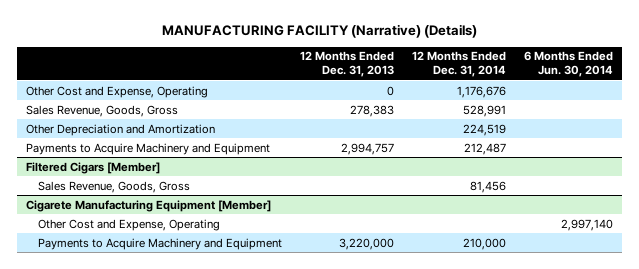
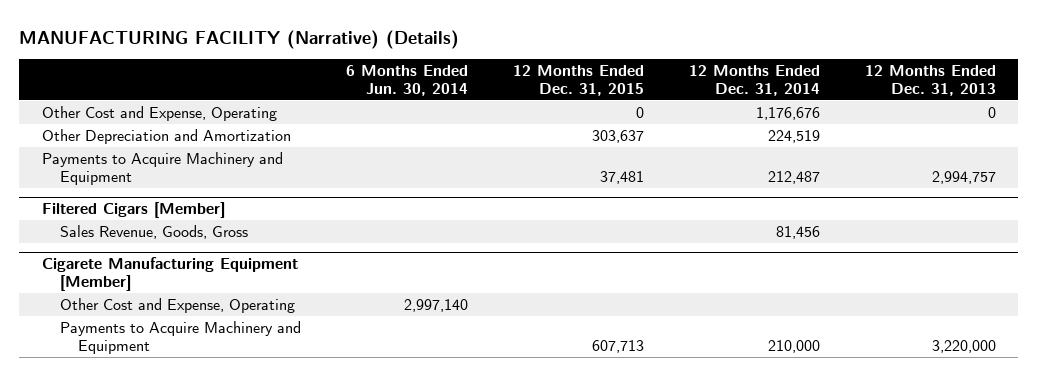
none -> [512,64,644,96] 12 Months Ended Dec. 31, 2015
[25,104,178,117] Sales Revenue, Goods, Gross -> none

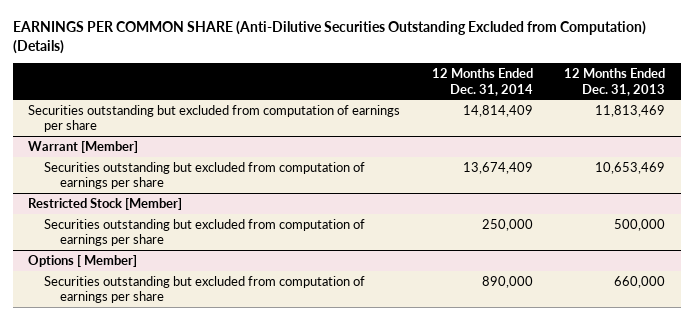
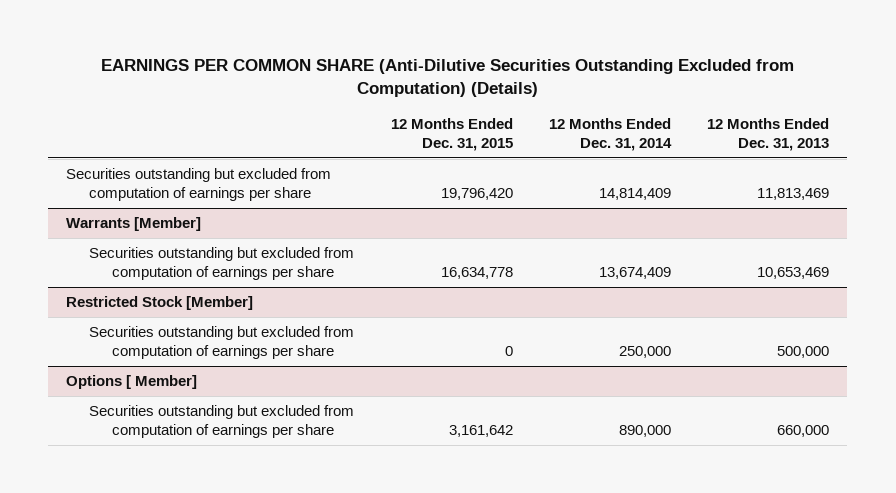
none -> [390,118,513,152] 12 Months Ended Dec. 31, 2015
[28,140,139,153] Warrant [Member] -> [66,217,202,232] Warrants [Member]

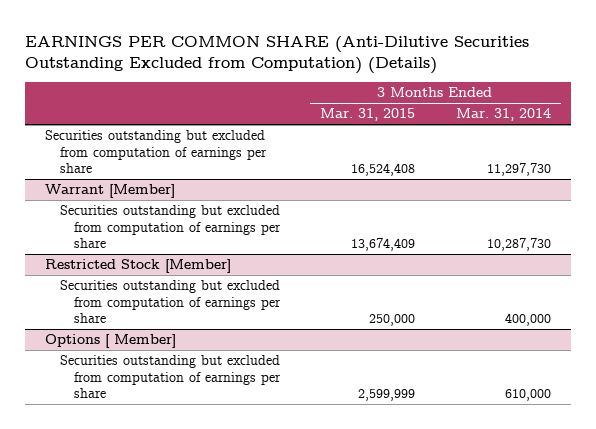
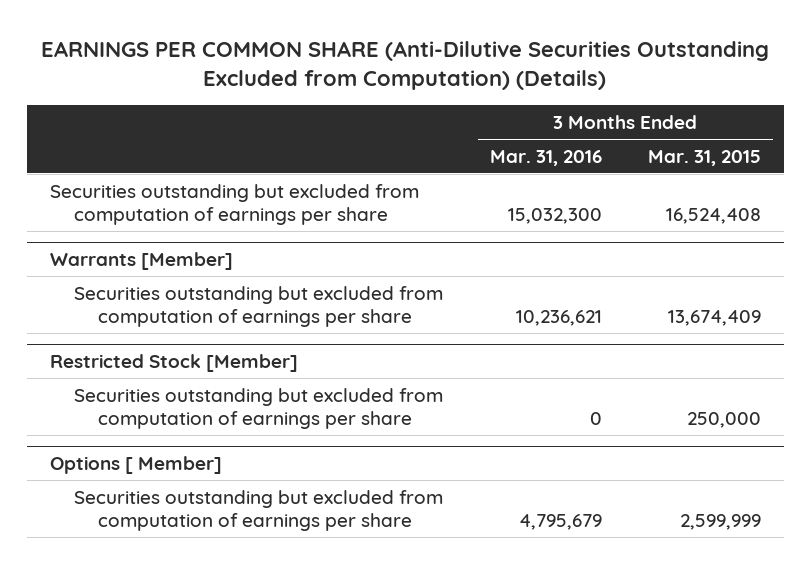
[455,108,551,122] Mar. 31, 2014 -> none
none -> [489,149,602,166] Mar. 31, 2016
[45,184,176,199] Warrant [Member] -> [49,252,233,271] Warrants [Member]

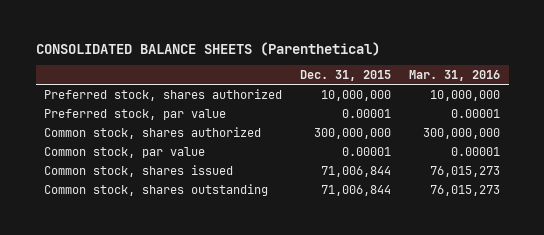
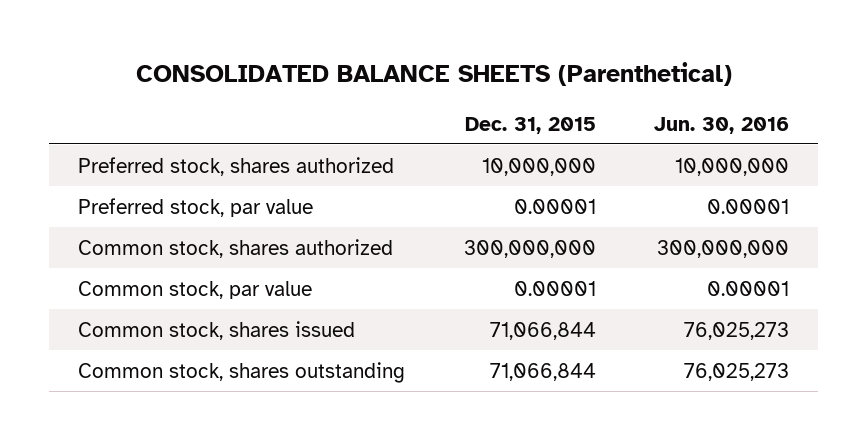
[408,70,500,82] Mar. 31, 2016 -> none
none -> [654,116,790,134] Jun. 30, 2016
[321,165,392,177] 71,006,844 -> [489,321,596,340] 71,066,844
[321,184,392,196] 71,006,844 -> [489,362,596,381] 71,066,844

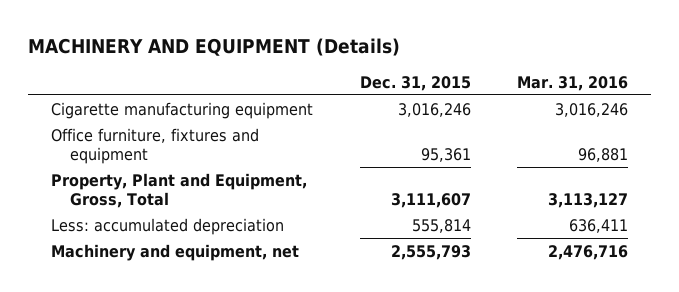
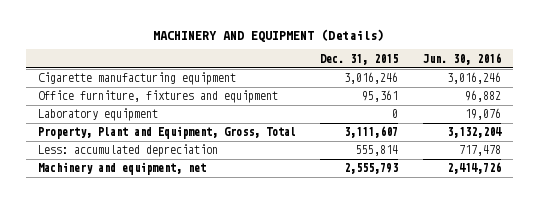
[516,75,628,91] Mar. 31, 2016 -> none
none -> [422,52,501,65] Jun. 30, 2016
none -> [37,108,158,122] Laboratory equipment

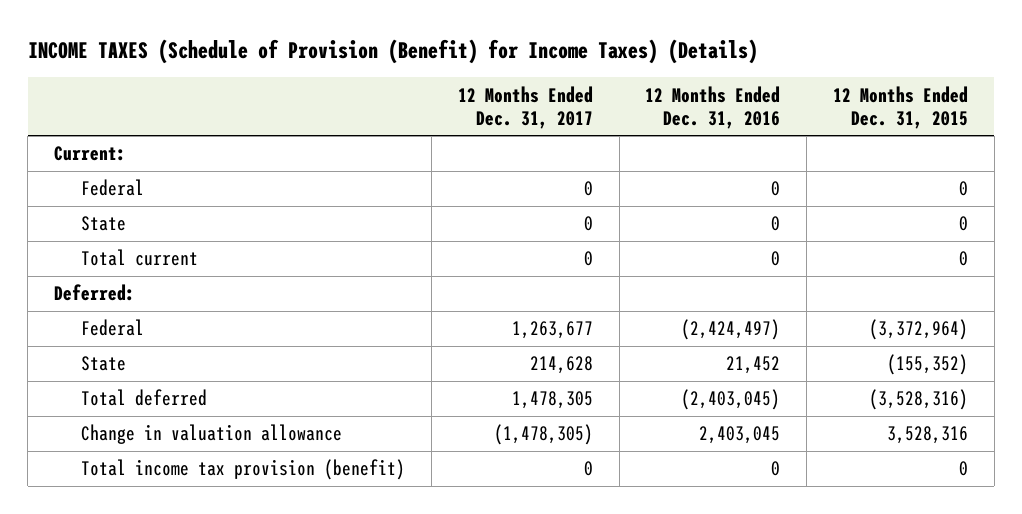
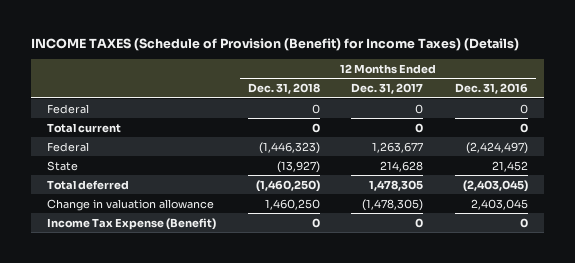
[833,85,969,129] 12 Months Ended Dec. 31, 2015 -> none
none -> [247,83,320,95] Dec. 31, 2018
[53,146,126,162] Current: -> none
[81,216,127,232] State -> none
[53,284,135,302] Deferred: -> none
[81,459,406,481] Total income tax provision (benefit) -> [46,217,216,230] Income Tax Expense (Benefit)

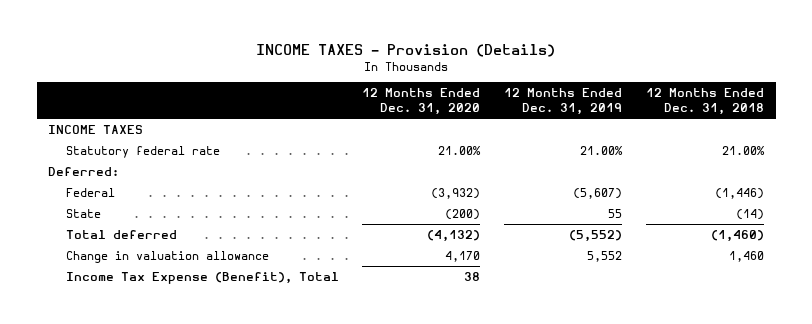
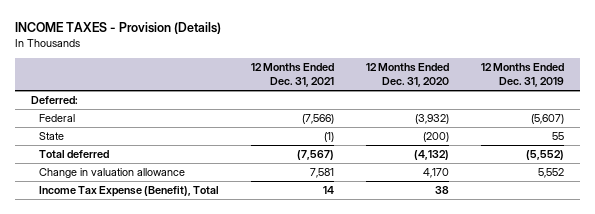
[645,88,764,116] 12 Months Ended Dec. 31, 2018 -> none
none -> [250,63,334,88] 12 Months Ended Dec. 31, 2021
[48,124,144,134] INCOME TAXES -> none
[65,145,220,158] Statutory federal rate -> none

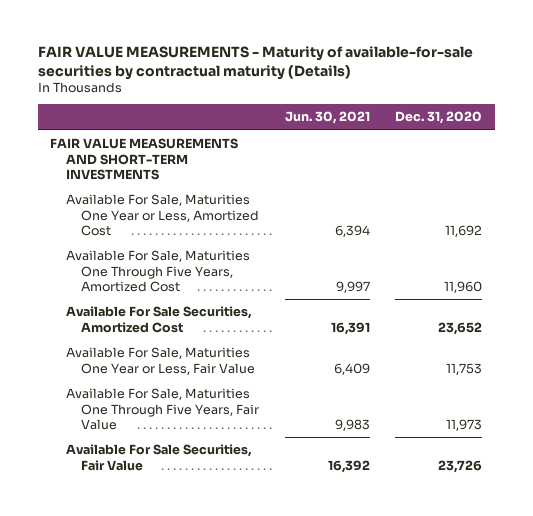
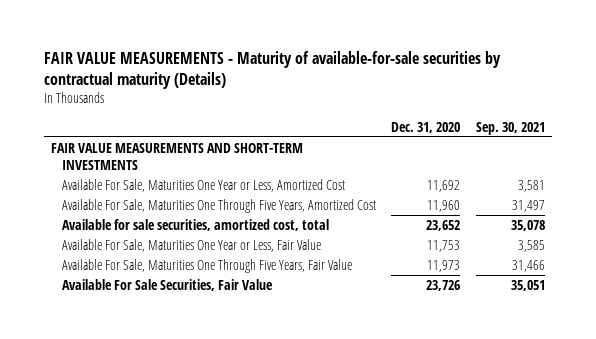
[284,111,370,125] Jun. 30, 2021 -> none
none -> [475,121,545,135] Sep. 30, 2021
[65,305,252,333] Available For Sale Securities, Amortized Cost -> [62,218,330,231] Available for sale securities, amortized cost, total

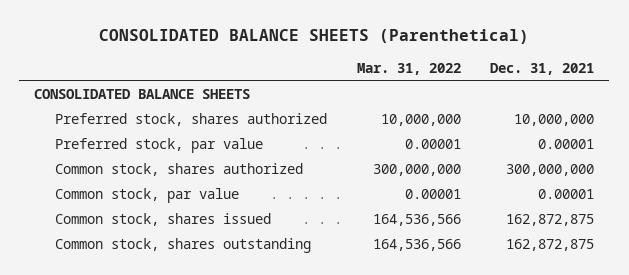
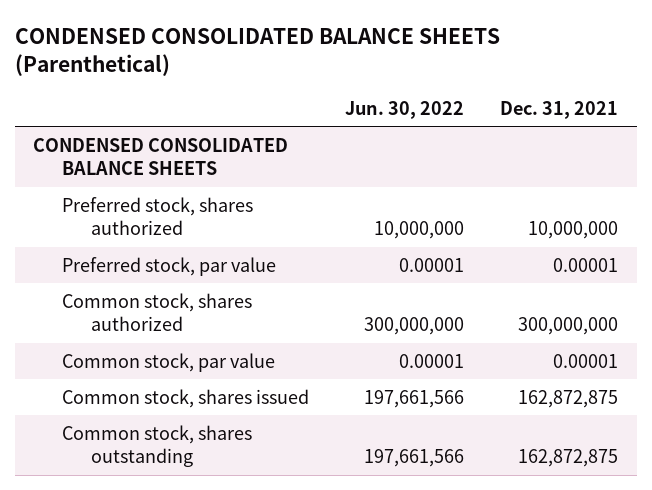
[99,29,530,45] CONSOLIDATED BALANCE SHEETS (Parenthetical) -> [15,27,501,76] CONDENSED CONSOLIDATED BALANCE SHEETS (Parenthetical)
[356,62,461,75] Mar. 31, 2022 -> none
none -> [345,100,465,119] Jun. 30, 2022
[34,88,251,99] CONSOLIDATED BALANCE SHEETS -> [33,137,289,175] CONDENSED CONSOLIDATED BALANCE SHEETS

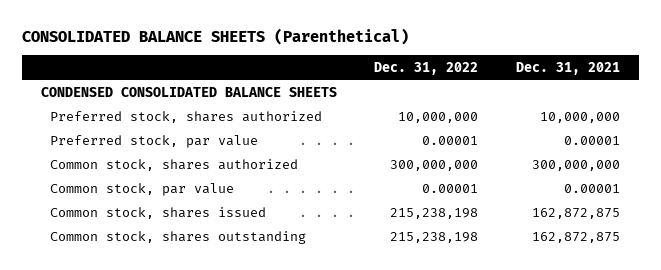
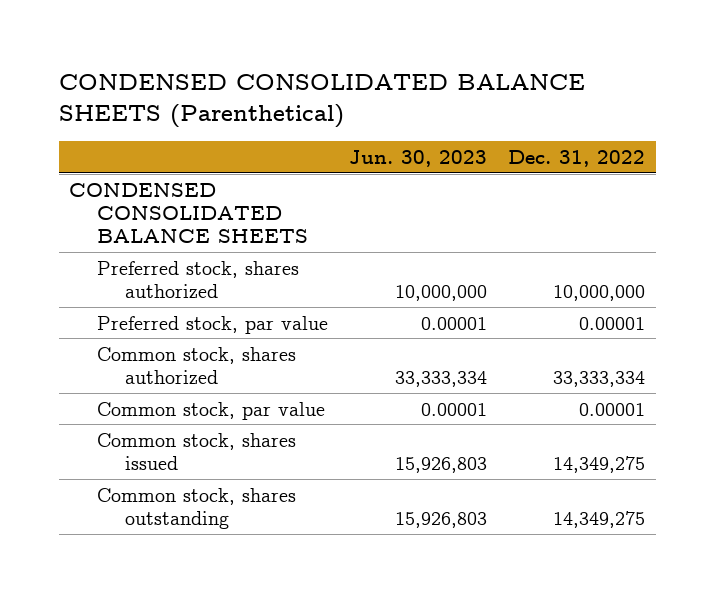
[21,28,409,46] CONSOLIDATED BALANCE SHEETS (Parenthetical) -> [58,73,585,129] CONDENSED CONSOLIDATED BALANCE SHEETS (Parenthetical)
[515,61,620,75] Dec. 31, 2021 -> none
none -> [348,150,487,168] Jun. 30, 2023
[390,159,479,171] 300,000,000 -> [553,371,646,388] 33,333,334
[390,207,479,219] 215,238,198 -> [553,456,646,474] 14,349,275
[390,231,479,243] 215,238,198 -> [553,511,646,529] 14,349,275

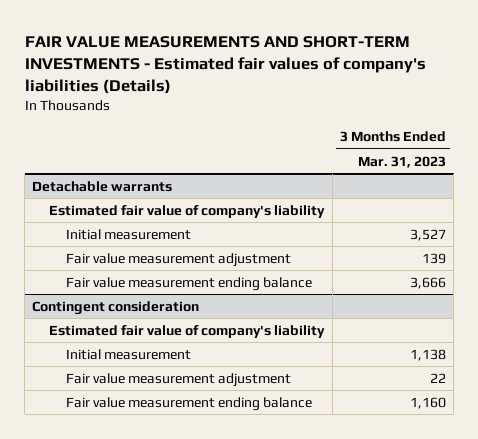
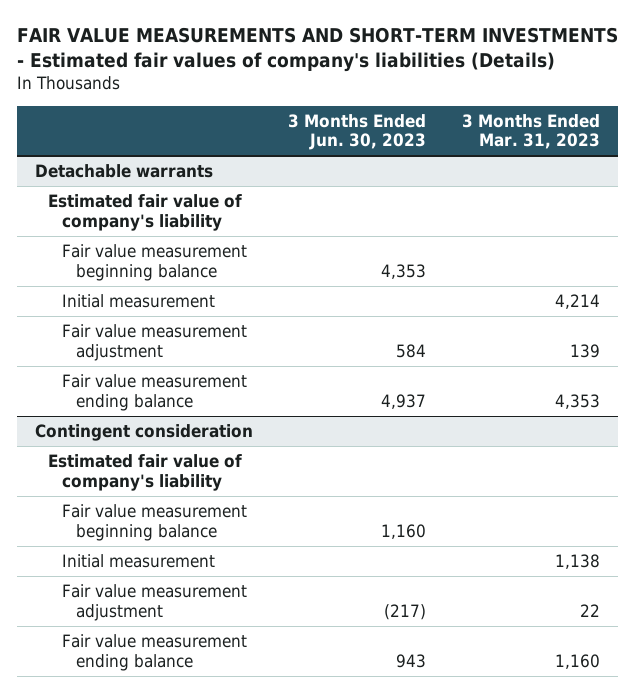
none -> [288,113,427,151] 3 Months Ended Jun. 30, 2023
none -> [62,244,248,281] Fair value measurement beginning balance
[409,228,446,241] 3,527 -> [555,294,601,310] 4,214
[409,276,446,289] 3,666 -> [555,393,601,409] 4,353
none -> [62,504,248,541] Fair value measurement beginning balance

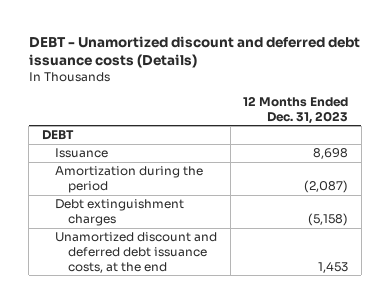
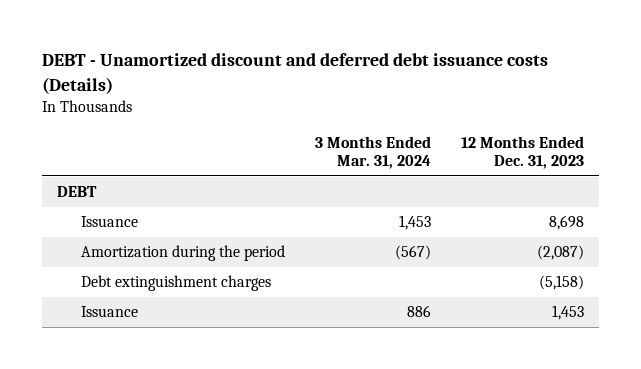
none -> [315,136,432,170] 3 Months Ended Mar. 31, 2024
[55,232,218,273] Unamortized discount and deferred debt issuance costs, at the end -> [81,306,139,318] Issuance

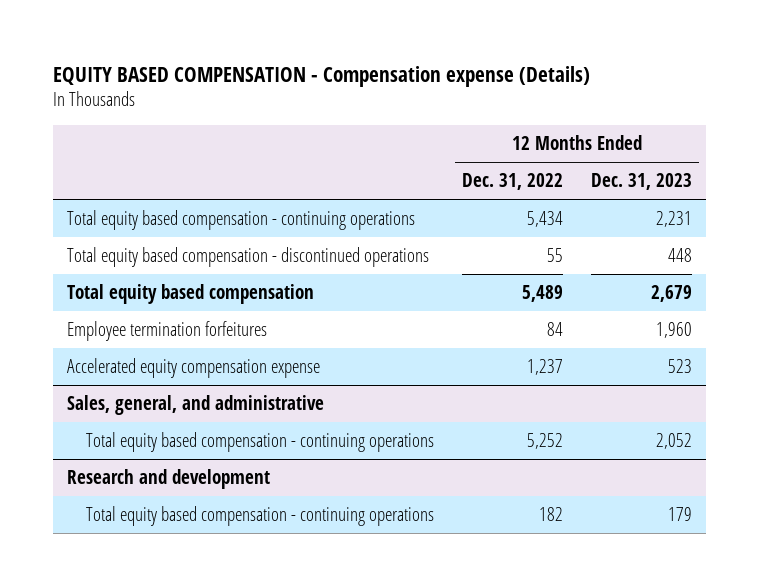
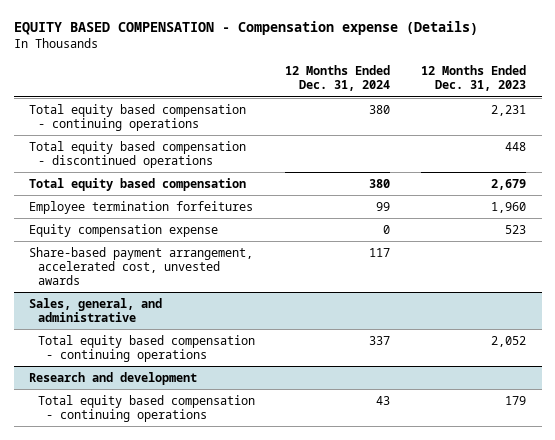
[461,173,563,191] Dec. 31, 2022 -> none
none -> [285,65,391,92] 12 Months Ended Dec. 31, 2024
[67,358,321,379] Accelerated equity compensation expense -> [29,223,219,237] Equity compensation expense
none -> [29,246,254,286] Share-based payment arrangement, accelerated cost, unvested awards

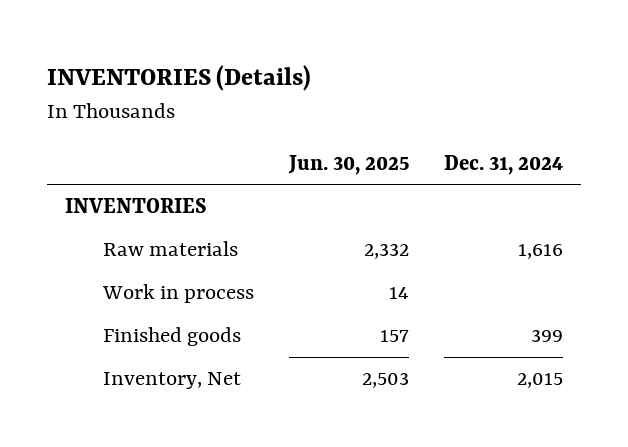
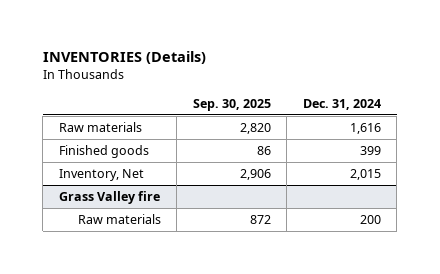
[287,154,409,175] Jun. 30, 2025 -> none
none -> [192,98,271,111] Sep. 30, 2025
[64,198,207,214] INVENTORIES -> none
[101,284,254,304] Work in process -> none
none -> [58,190,160,204] Grass Valley fire
none -> [77,213,161,224] Raw materials

